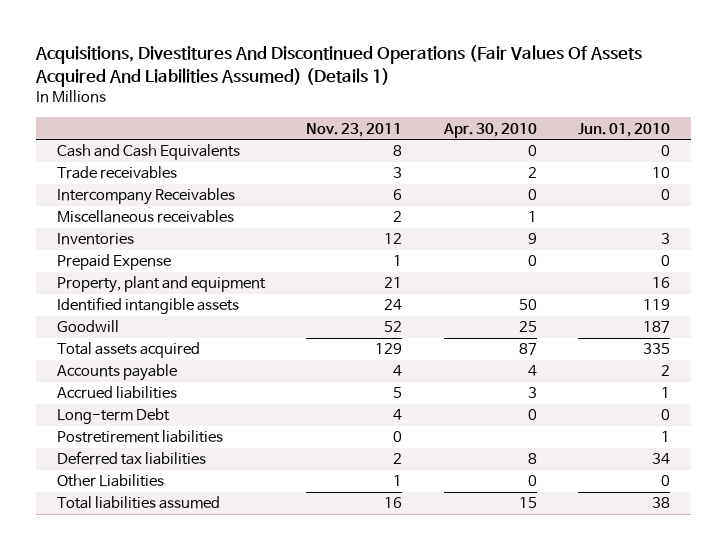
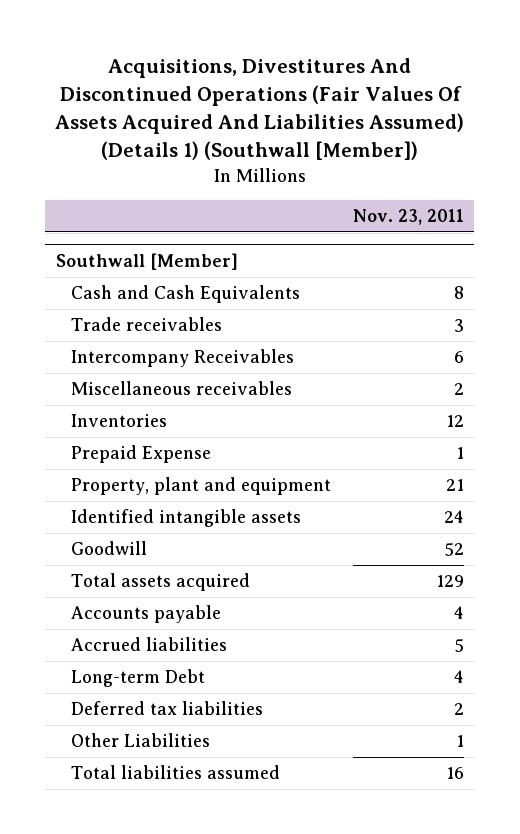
[35,45,643,88] Acquisitions, Divestitures And Discontinued Operations (Fair Values Of Assets Acquired And Liabilities Assumed) (Details 1) -> [54,58,464,161] Acquisitions, Divestitures And Discontinued Operations (Fair Values Of Assets Acquired And Liabilities Assumed) (Details 1) (Southwall [Member])
[442,122,537,138] Apr. 30, 2010 -> none
[578,122,671,137] Jun. 01, 2010 -> none
none -> [56,252,239,270] Southwall [Member]
[56,430,223,444] Postretirement liabilities -> none

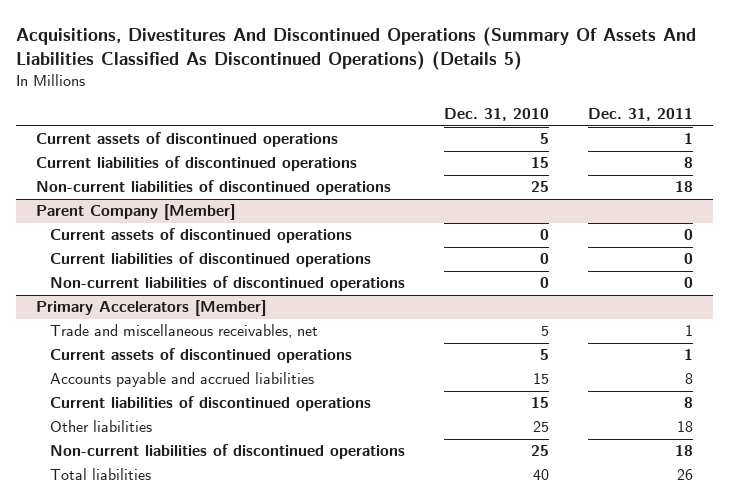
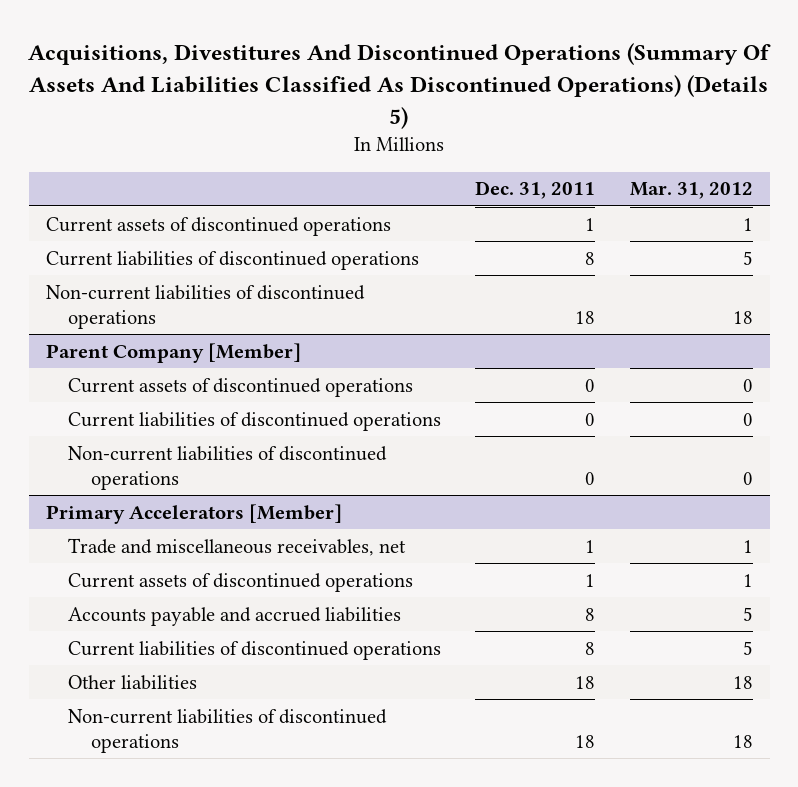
[444,108,550,122] Dec. 31, 2010 -> none
none -> [629,182,753,200] Mar. 31, 2012
[49,468,151,481] Total liabilities -> none

